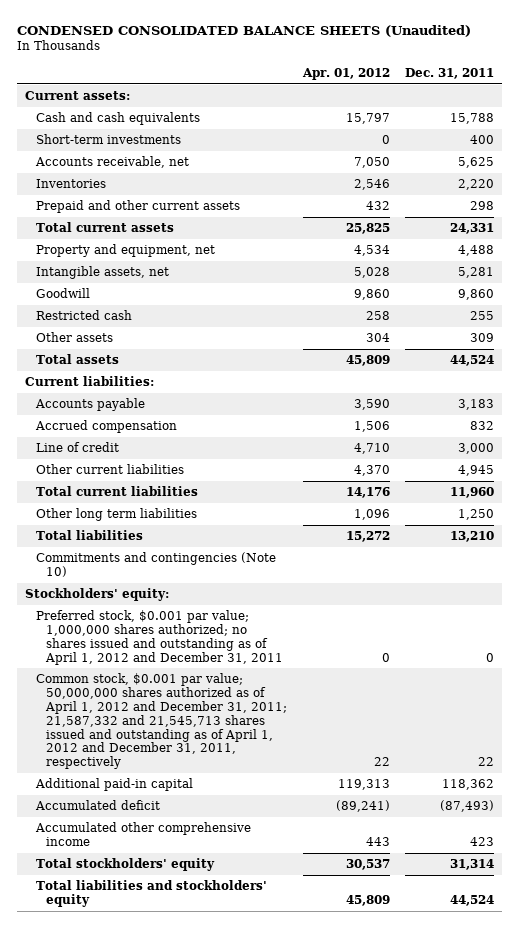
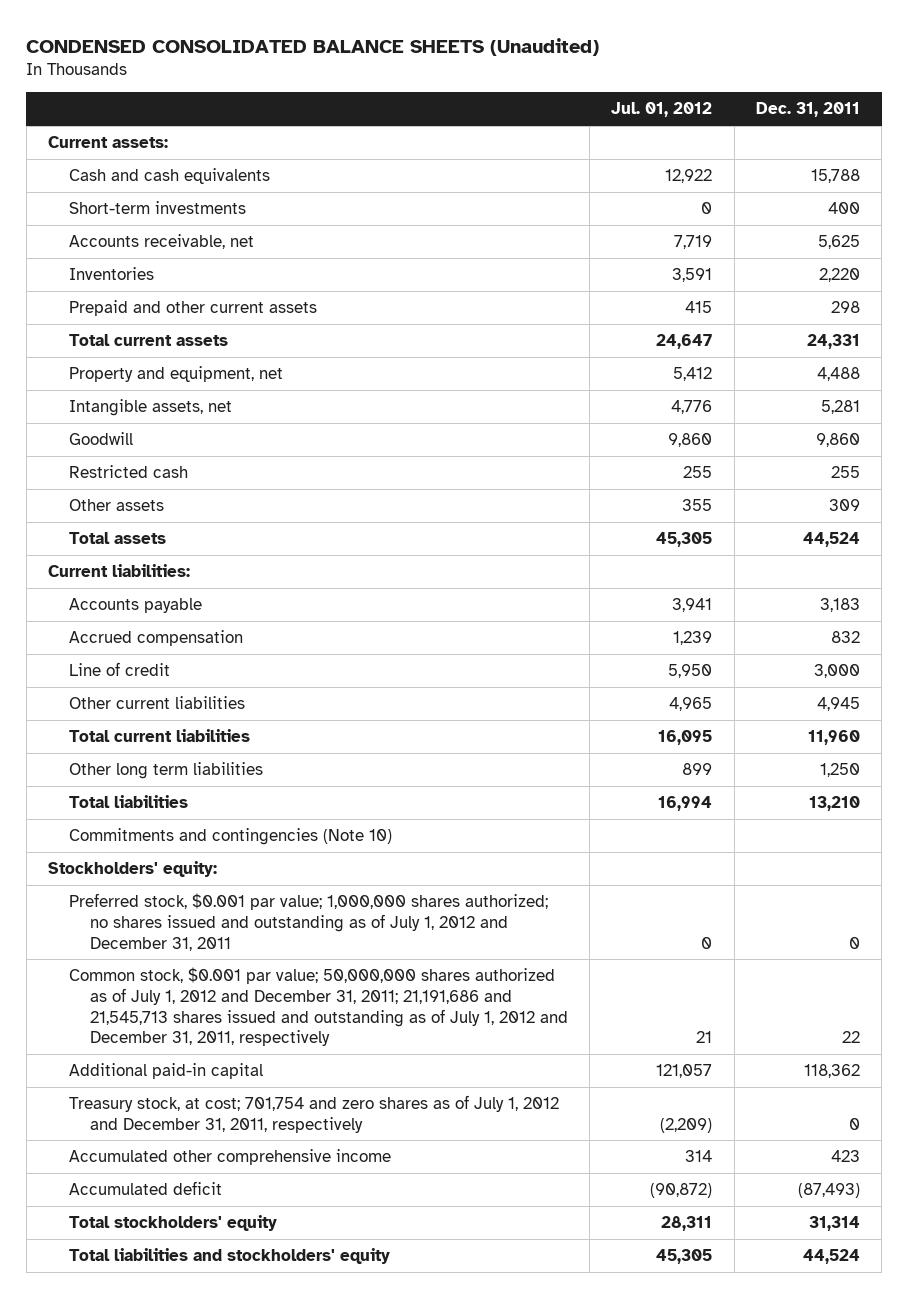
[301,67,390,80] Apr. 01, 2012 -> none
none -> [611,102,713,118] Jul. 01, 2012
[35,610,284,665] Preferred stock, $0.001 par value; 1,000,000 shares authorized; no shares issued and outstanding as of April 1, 2012 and December 31, 2011 -> [68,893,548,951] Preferred stock, $0.001 par value; 1,000,000 shares authorized; no shares issued and outstanding as of July 1, 2012 and December 31, 2011
[35,673,288,770] Common stock, $0.001 par value; 50,000,000 shares authorized as of April 1, 2012 and December 31, 2011; 21,587,332 and 21,545,713 shares issued and outstanding as of April 1, 2012 and December 31, 2011, respectively -> [68,967,568,1047] Common stock, $0.001 par value; 50,000,000 shares authorized as of July 1, 2012 and December 31, 2011; 21,191,686 and 21,545,713 shares issued and outstanding as of July 1, 2012 and December 31, 2011, respectively
none -> [68,1095,559,1133] Treasury stock, at cost; 701,754 and zero shares as of July 1, 2012 and December 31, 2011, respectively
[34,800,160,811] Accumulated deficit -> [68,1181,222,1196] Accumulated deficit

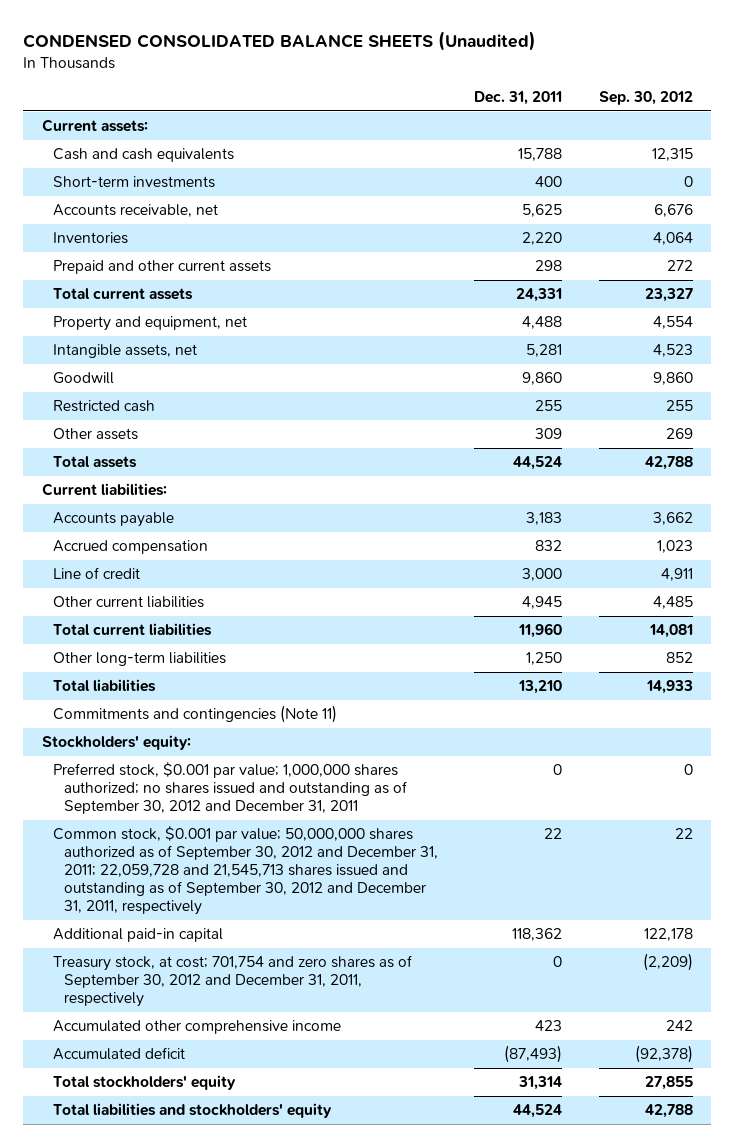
[611,102,713,118] Jul. 01, 2012 -> none
none -> [599,91,694,106] Sep. 30, 2012
[68,762,263,780] Other long term liabilities -> [52,652,226,667] Other long-term liabilities
[68,828,392,846] Commitments and contingencies (Note 10) -> [52,705,337,724] Commitments and contingencies (Note 11)
[68,893,548,951] Preferred stock, $0.001 par value; 1,000,000 shares authorized; no shares issued and outstanding as of July 1, 2012 and December 31, 2011 -> [52,762,407,815] Preferred stock, $0.001 par value; 1,000,000 shares authorized; no shares issued and outstanding as of September 30, 2012 and December 31, 2011
[68,967,568,1047] Common stock, $0.001 par value; 50,000,000 shares authorized as of July 1, 2012 and December 31, 2011; 21,191,686 and 21,545,713 shares issued and outstanding as of July 1, 2012 and December 31, 2011, respectively -> [52,826,438,915] Common stock, $0.001 par value; 50,000,000 shares authorized as of September 30, 2012 and December 31, 2011; 22,059,728 and 21,545,713 shares issued and outstanding as of September 30, 2012 and December 31, 2011, respectively
[68,1095,559,1133] Treasury stock, at cost; 701,754 and zero shares as of July 1, 2012 and December 31, 2011, respectively -> [52,955,412,1008] Treasury stock, at cost; 701,754 and zero shares as of September 30, 2012 and December 31, 2011, respectively

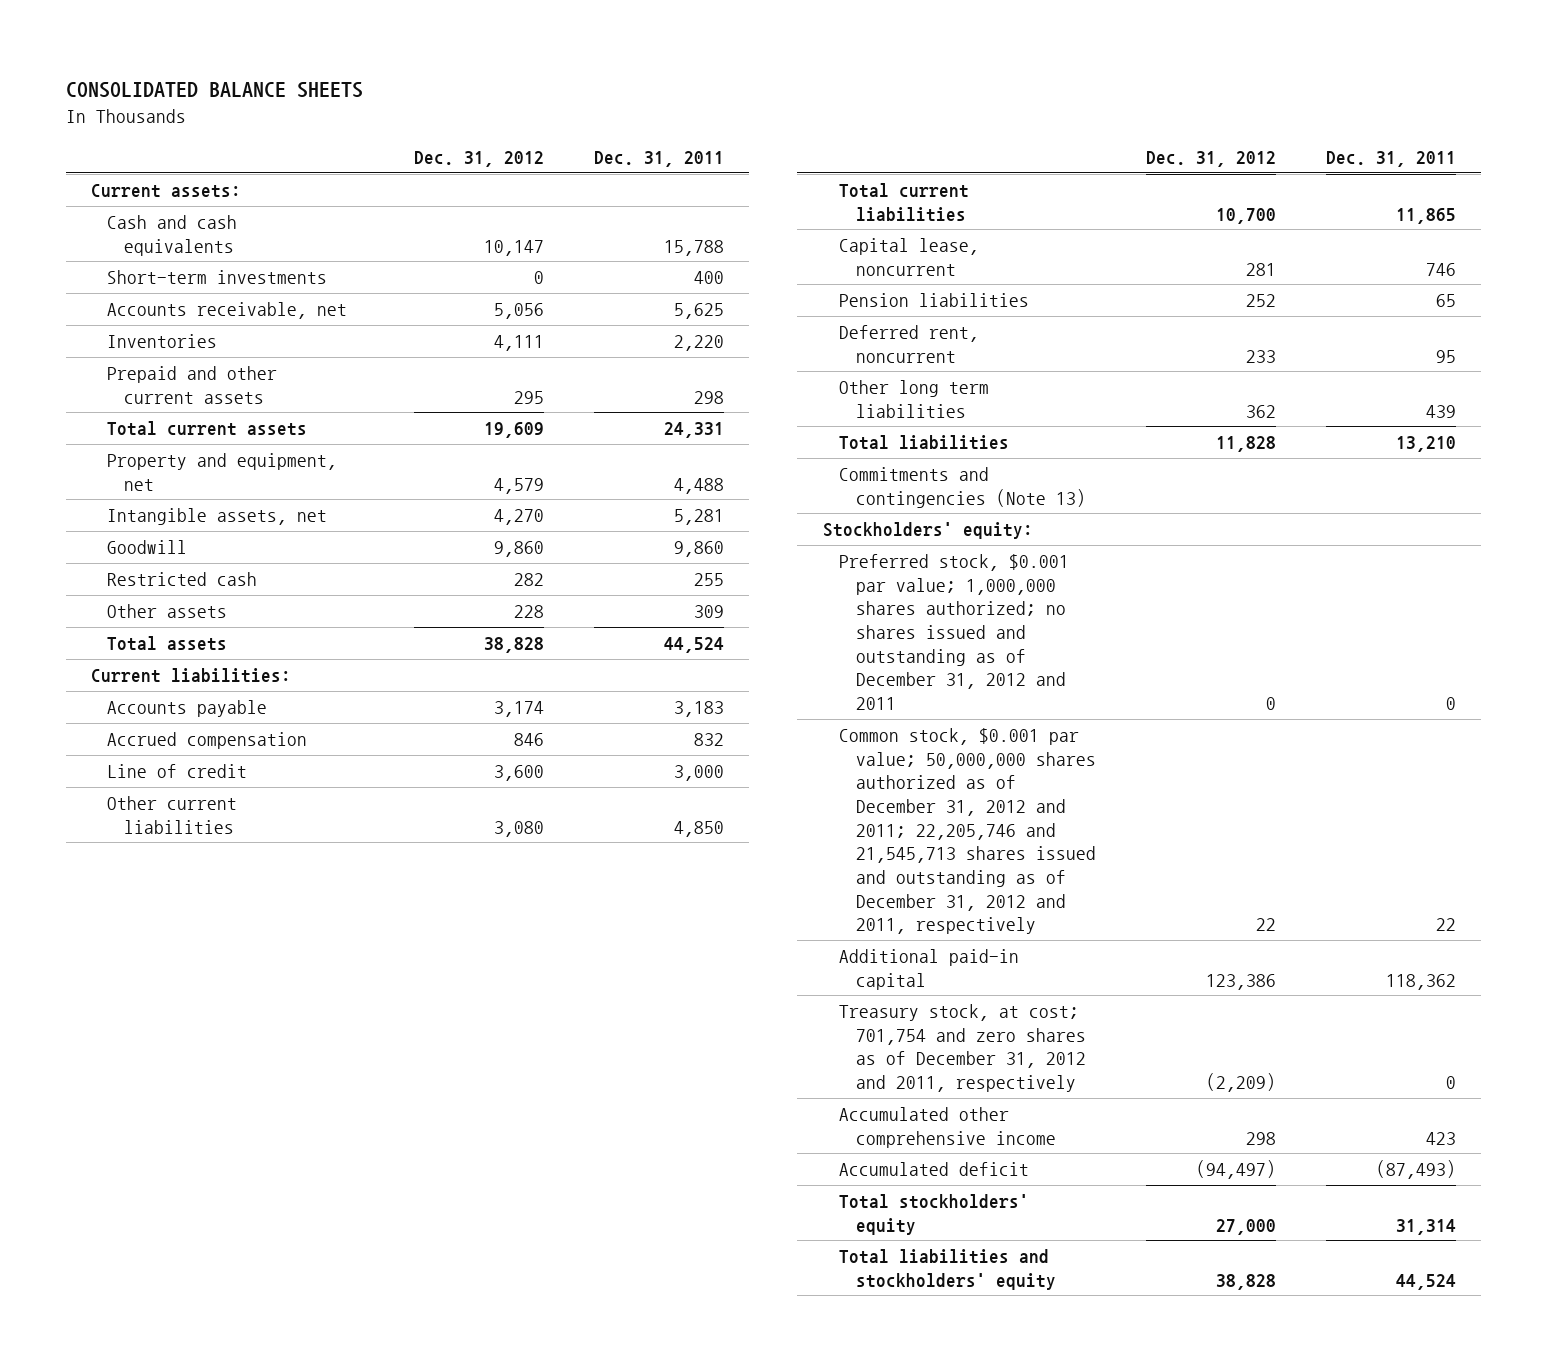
[23,30,537,51] CONDENSED CONSOLIDATED BALANCE SHEETS (Unaudited) -> [65,81,363,98] CONSOLIDATED BALANCE SHEETS
[599,91,694,106] Sep. 30, 2012 -> none
none -> [414,151,545,168] Dec. 31, 2012
[522,596,563,610] 4,945 -> [674,820,725,837] 4,850
[518,623,563,639] 11,960 -> [1395,207,1456,224] 11,865
none -> [839,238,980,276] Capital lease, noncurrent
none -> [839,293,1030,308] Pension liabilities
none -> [839,325,980,363] Deferred rent, noncurrent
[52,652,226,667] Other long-term liabilities -> [839,380,990,418] Other long term liabilities
[526,652,563,666] 1,250 -> [1425,404,1456,418] 439
[52,705,337,724] Commitments and contingencies (Note 11) -> [839,467,1086,508] Commitments and contingencies (Note 13)
[52,762,407,815] Preferred stock, $0.001 par value; 1,000,000 shares authorized; no shares issued and outstanding as of September 30, 2012 and December 31, 2011 -> [839,554,1070,711] Preferred stock, $0.001 par value; 1,000,000 shares authorized; no shares issued and outstanding as of December 31, 2012 and 2011
[52,826,438,915] Common stock, $0.001 par value; 50,000,000 shares authorized as of September 30, 2012 and December 31, 2011; 22,059,728 and 21,545,713 shares issued and outstanding as of September 30, 2012 and December 31, 2011, respectively -> [839,728,1096,935] Common stock, $0.001 par value; 50,000,000 shares authorized as of December 31, 2012 and 2011; 22,205,746 and 21,545,713 shares issued and outstanding as of December 31, 2012 and 2011, respectively
[52,955,412,1008] Treasury stock, at cost; 701,754 and zero shares as of September 30, 2012 and December 31, 2011, respectively -> [839,1004,1086,1093] Treasury stock, at cost; 701,754 and zero shares as of December 31, 2012 and 2011, respectively

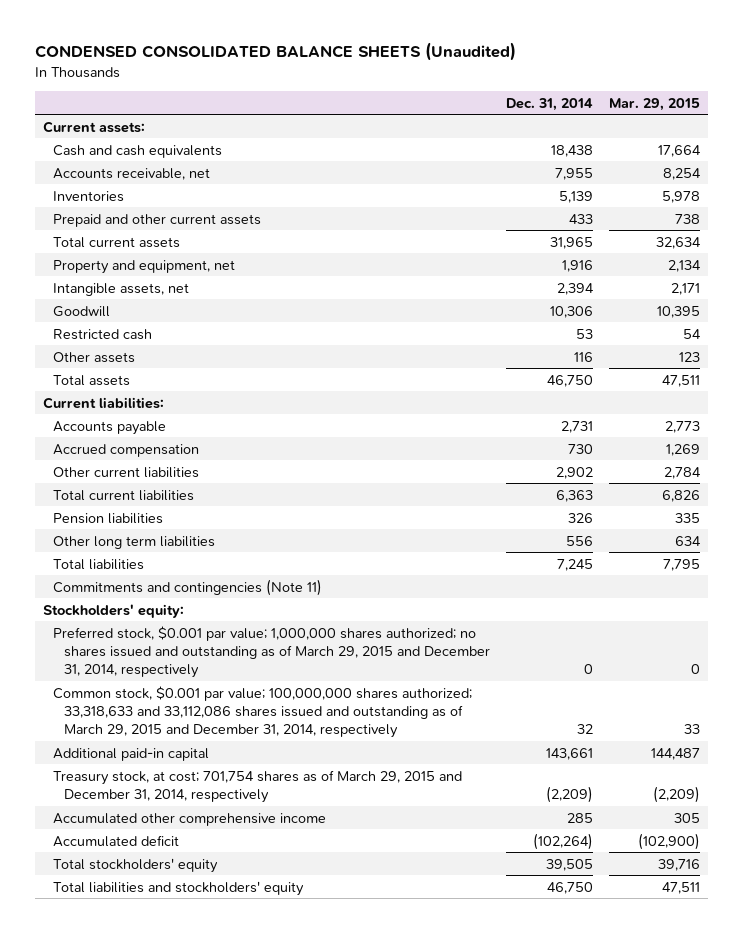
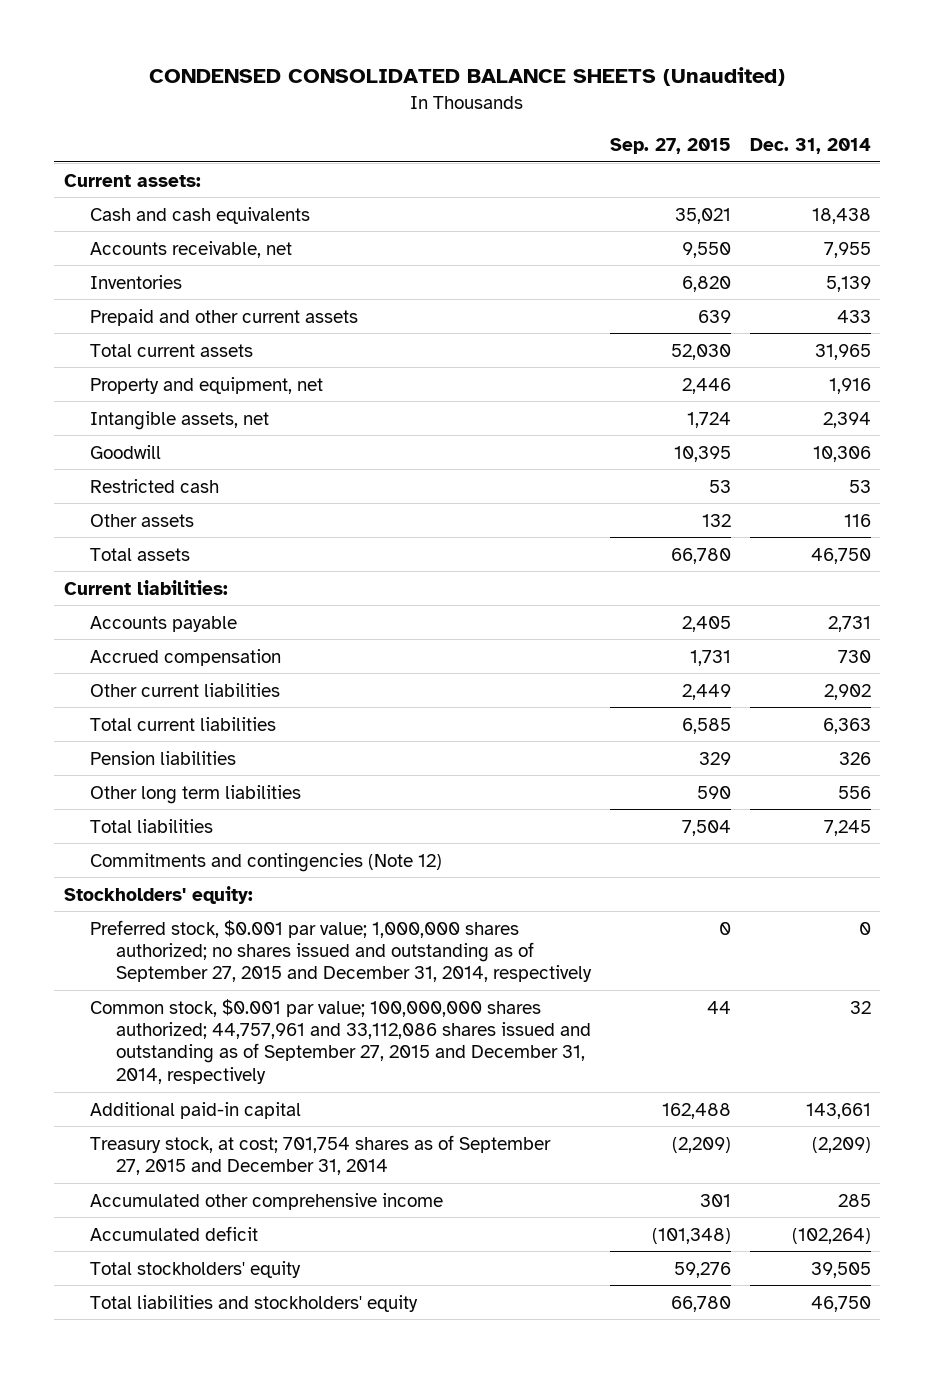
[608,97,700,111] Mar. 29, 2015 -> none
none -> [609,137,731,154] Sep. 27, 2015
[53,578,323,596] Commitments and contingencies (Note 11) -> [90,852,443,872] Commitments and contingencies (Note 12)
[53,625,490,678] Preferred stock, $0.001 par value; 1,000,000 shares authorized; no shares issued and outstanding as of March 29, 2015 and December 31, 2014, respectively -> [90,919,593,983] Preferred stock, $0.001 par value; 1,000,000 shares authorized; no shares issued and outstanding as of September 27, 2015 and December 31, 2014, respectively
[53,685,473,738] Common stock, $0.001 par value; 100,000,000 shares authorized; 33,318,633 and 33,112,086 shares issued and outstanding as of March 29, 2015 and December 31, 2014, respectively -> [90,998,592,1084] Common stock, $0.001 par value; 100,000,000 shares authorized; 44,757,961 and 33,112,086 shares issued and outstanding as of September 27, 2015 and December 31, 2014, respectively
[53,769,463,803] Treasury stock, at cost; 701,754 shares as of March 29, 2015 and December 31, 2014, respectively -> [90,1134,552,1176] Treasury stock, at cost; 701,754 shares as of September 27, 2015 and December 31, 2014

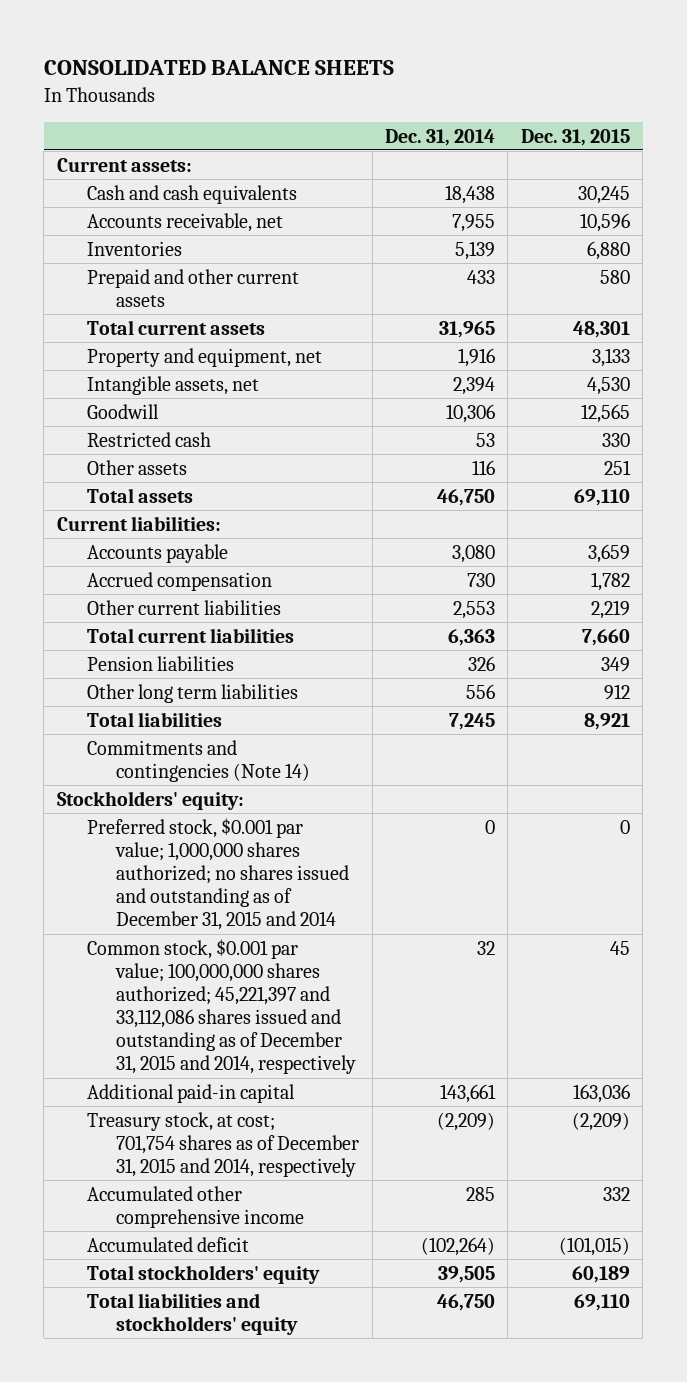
[149,67,786,87] CONDENSED CONSOLIDATED BALANCE SHEETS (Unaudited) -> [43,59,394,75] CONSOLIDATED BALANCE SHEETS
[609,137,731,154] Sep. 27, 2015 -> none
none -> [520,128,630,146] Dec. 31, 2015
[827,615,871,632] 2,731 -> [452,544,496,563] 3,080
[823,683,871,700] 2,902 -> [453,600,496,619] 2,553
[90,852,443,872] Commitments and contingencies (Note 12) -> [86,739,311,782] Commitments and contingencies (Note 14)
[90,919,593,983] Preferred stock, $0.001 par value; 1,000,000 shares authorized; no shares issued and outstanding as of September 27, 2015 and December 31, 2014, respectively -> [86,817,350,931] Preferred stock, $0.001 par value; 1,000,000 shares authorized; no shares issued and outstanding as of December 31, 2015 and 2014
[90,998,592,1084] Common stock, $0.001 par value; 100,000,000 shares authorized; 44,757,961 and 33,112,086 shares issued and outstanding as of September 27, 2015 and December 31, 2014, respectively -> [86,938,357,1075] Common stock, $0.001 par value; 100,000,000 shares authorized; 45,221,397 and 33,112,086 shares issued and outstanding as of December 31, 2015 and 2014, respectively
[90,1134,552,1176] Treasury stock, at cost; 701,754 shares as of September 27, 2015 and December 31, 2014 -> [86,1111,360,1178] Treasury stock, at cost; 701,754 shares as of December 31, 2015 and 2014, respectively

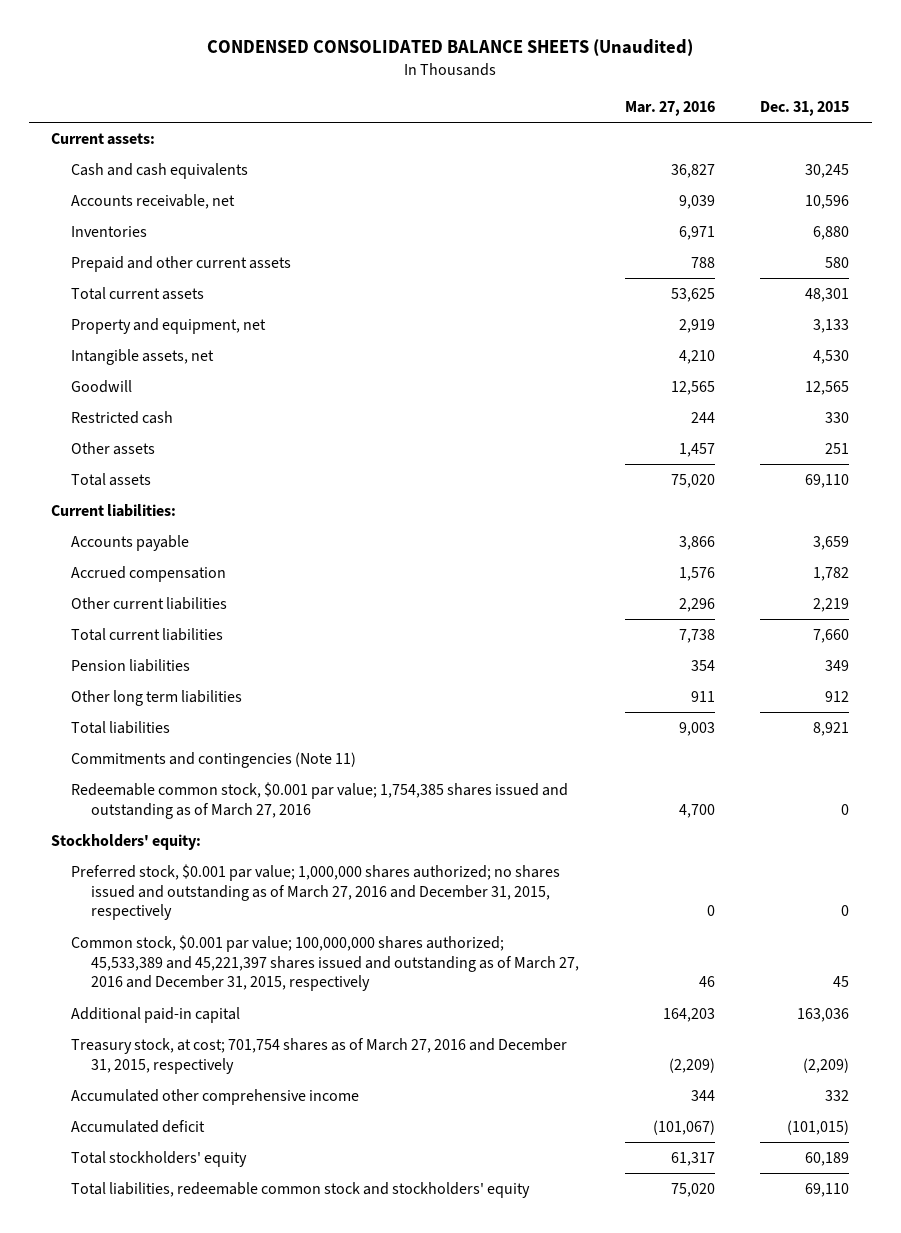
[43,59,394,75] CONSOLIDATED BALANCE SHEETS -> [207,39,694,57] CONDENSED CONSOLIDATED BALANCE SHEETS (Unaudited)
[385,128,496,146] Dec. 31, 2014 -> none
none -> [624,100,715,116] Mar. 27, 2016
[86,739,311,782] Commitments and contingencies (Note 14) -> [71,751,357,768] Commitments and contingencies (Note 11)
none -> [71,781,569,819] Redeemable common stock, $0.001 par value; 1,754,385 shares issued and outstanding as of March 27, 2016
[86,817,350,931] Preferred stock, $0.001 par value; 1,000,000 shares authorized; no shares issued and outstanding as of December 31, 2015 and 2014 -> [71,863,561,921] Preferred stock, $0.001 par value; 1,000,000 shares authorized; no shares issued and outstanding as of March 27, 2016 and December 31, 2015, respectively
[86,938,357,1075] Common stock, $0.001 par value; 100,000,000 shares authorized; 45,221,397 and 33,112,086 shares issued and outstanding as of December 31, 2015 and 2014, respectively -> [71,934,580,992] Common stock, $0.001 par value; 100,000,000 shares authorized; 45,533,389 and 45,221,397 shares issued and outstanding as of March 27, 2016 and December 31, 2015, respectively
[86,1111,360,1178] Treasury stock, at cost; 701,754 shares as of December 31, 2015 and 2014, respectively -> [71,1037,568,1074] Treasury stock, at cost; 701,754 shares as of March 27, 2016 and December 31, 2015, respectively
[86,1292,299,1335] Total liabilities and stockholders' equity -> [71,1181,531,1198] Total liabilities, redeemable common stock and stockholders' equity

